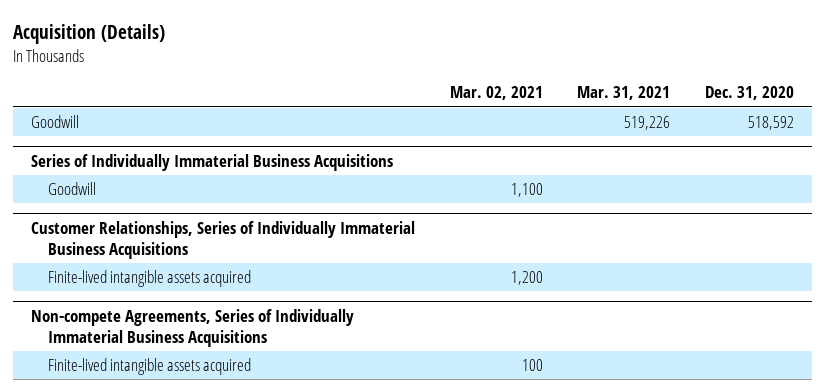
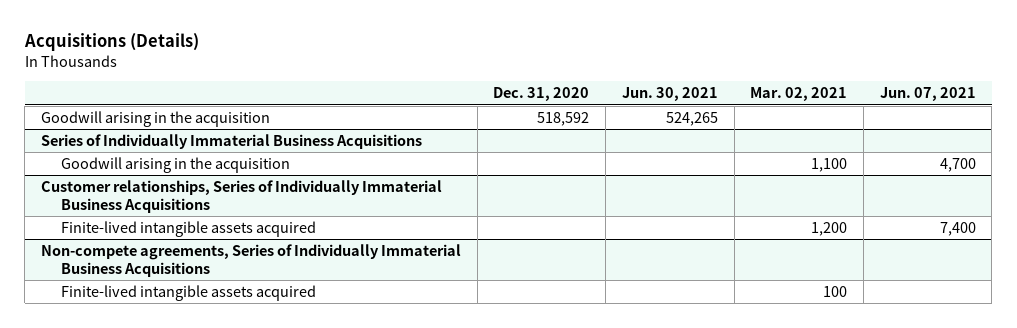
[13,24,166,45] Acquisition (Details) -> [23,33,199,52] Acquisitions (Details)
[577,86,671,101] Mar. 31, 2021 -> none
none -> [621,87,718,102] Jun. 30, 2021
none -> [879,87,976,102] Jun. 07, 2021
[30,114,79,128] Goodwill -> [41,110,271,127] Goodwill arising in the acquisition
[48,181,97,195] Goodwill -> [60,156,290,173] Goodwill arising in the acquisition
[30,220,415,260] Customer Relationships, Series of Individually Immaterial Business Acquisitions -> [41,179,443,213] Customer relationships, Series of Individually Immaterial Business Acquisitions
[30,308,354,348] Non-compete Agreements, Series of Individually Immaterial Business Acquisitions -> [41,243,462,277] Non-compete agreements, Series of Individually Immaterial Business Acquisitions

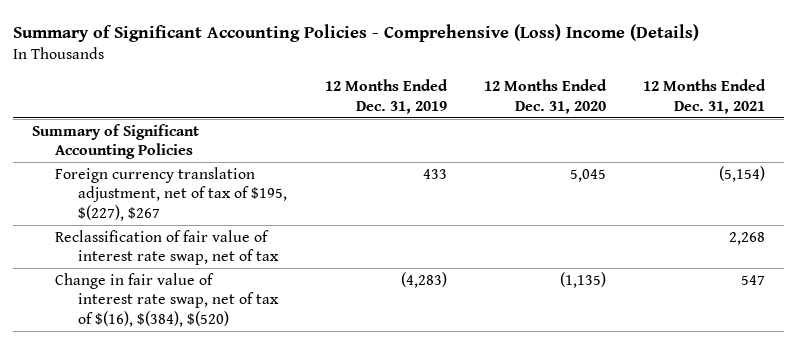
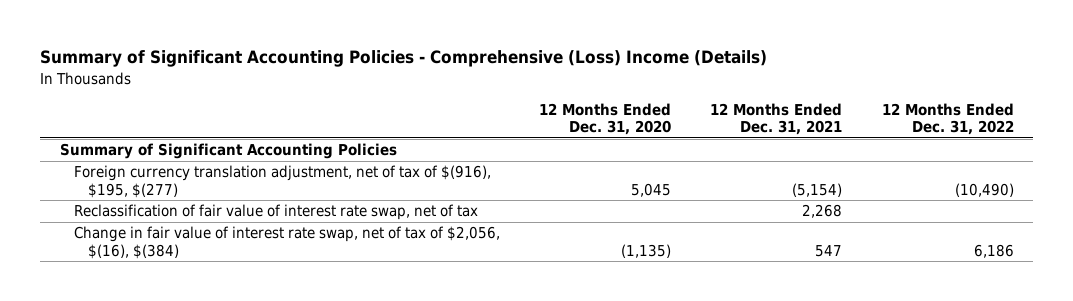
[324,79,448,114] 12 Months Ended Dec. 31, 2019 -> none
none -> [881,102,1014,136] 12 Months Ended Dec. 31, 2022
[55,166,288,221] Foreign currency translation adjustment, net of tax of $195, $(227), $267 -> [73,165,491,198] Foreign currency translation adjustment, net of tax of $(916), $195, $(277)
[55,272,280,327] Change in fair value of interest rate swap, net of tax of $(16), $(384), $(520) -> [73,226,500,259] Change in fair value of interest rate swap, net of tax of $2,056, $(16), $(384)

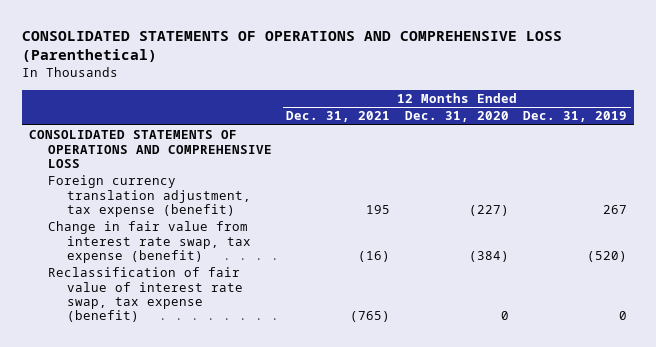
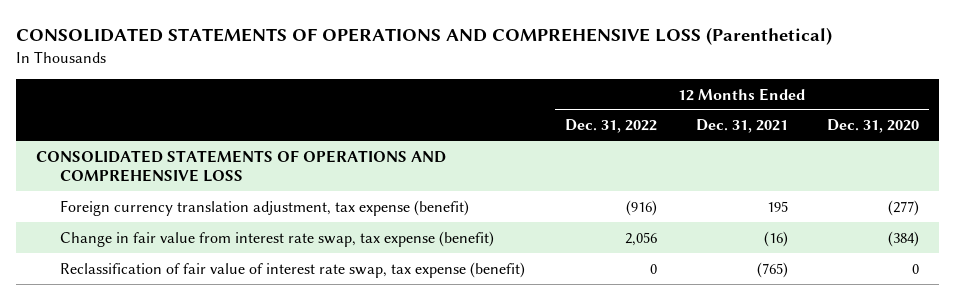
[523,111,628,123] Dec. 31, 2019 -> none
none -> [564,119,657,134] Dec. 31, 2022
[468,204,509,216] (227) -> [888,199,920,216] (277)

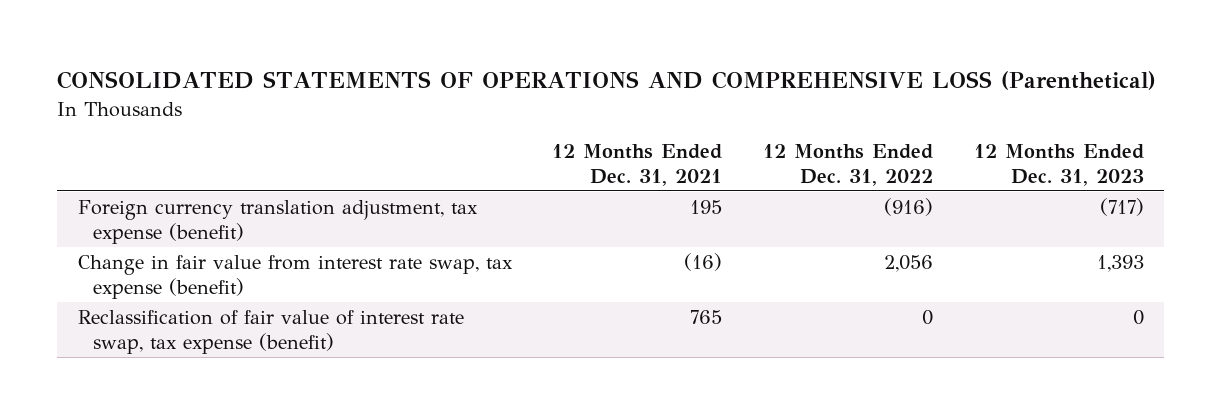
[827,119,920,134] Dec. 31, 2020 -> none
none -> [973,143,1144,186] 12 Months Ended Dec. 31, 2023
[35,149,446,183] CONSOLIDATED STATEMENTS OF OPERATIONS AND COMPREHENSIVE LOSS -> none
[756,261,788,278] (765) -> [690,310,723,325] 765

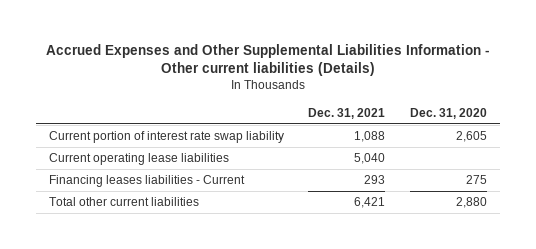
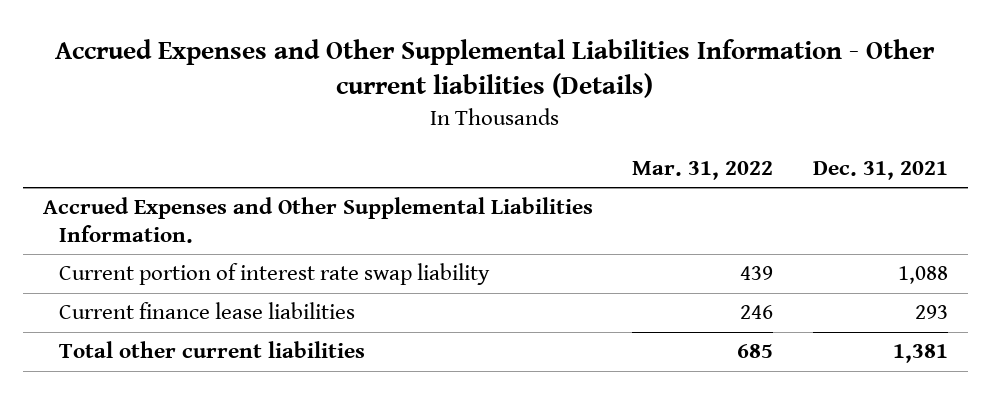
[410,107,488,119] Dec. 31, 2020 -> none
none -> [632,160,774,180] Mar. 31, 2022
none -> [42,197,593,243] Accrued Expenses and Other Supplemental Liabilities Information.
[48,153,229,166] Current operating lease liabilities -> none
[48,175,245,188] Financing leases liabilities - Current -> [59,302,356,320] Current finance lease liabilities
[354,197,386,209] 6,421 -> [893,344,949,364] 1,381

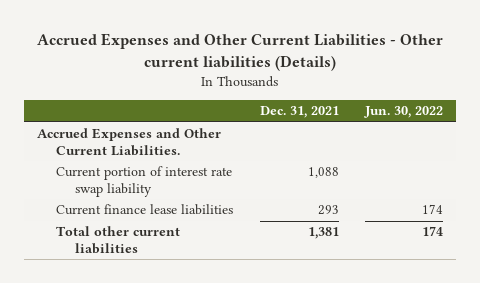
[55,38,936,99] Accrued Expenses and Other Supplemental Liabilities Information - Other current liabilities (Details) -> [36,33,443,72] Accrued Expenses and Other Current Liabilities - Other current liabilities (Details)
[632,160,774,180] Mar. 31, 2022 -> none
none -> [363,106,443,119] Jun. 30, 2022
[42,197,593,243] Accrued Expenses and Other Supplemental Liabilities Information. -> [36,128,221,156] Accrued Expenses and Other Current Liabilities.

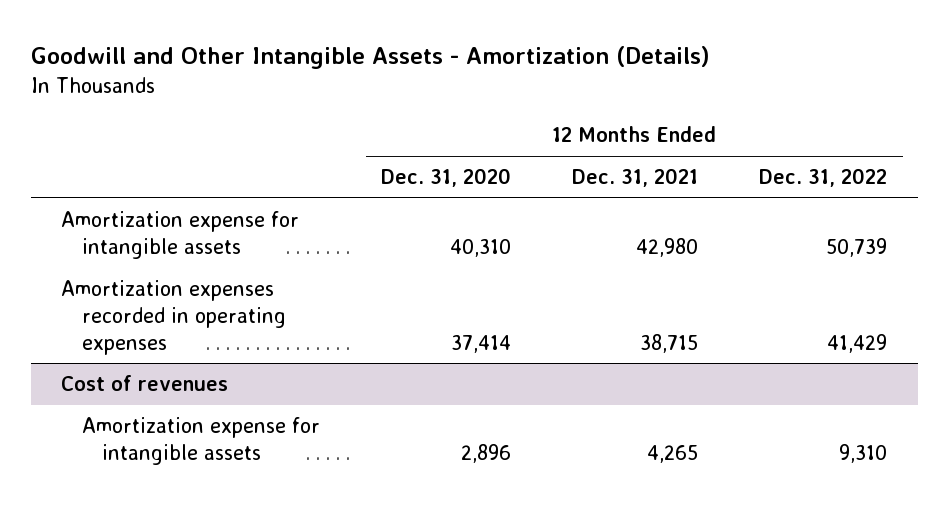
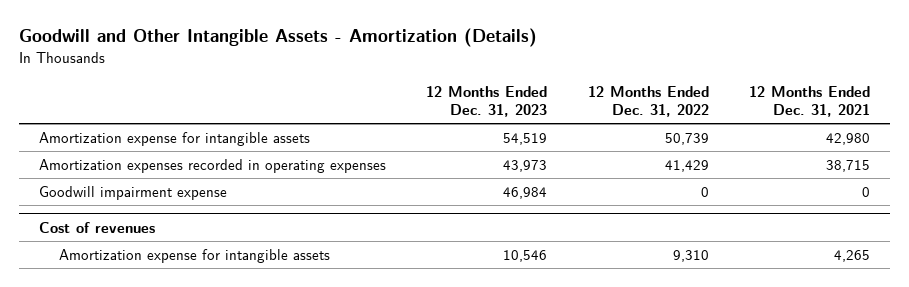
[380,168,511,188] Dec. 31, 2020 -> none
none -> [426,86,548,117] 12 Months Ended Dec. 31, 2023
none -> [38,185,227,200] Goodwill impairment expense

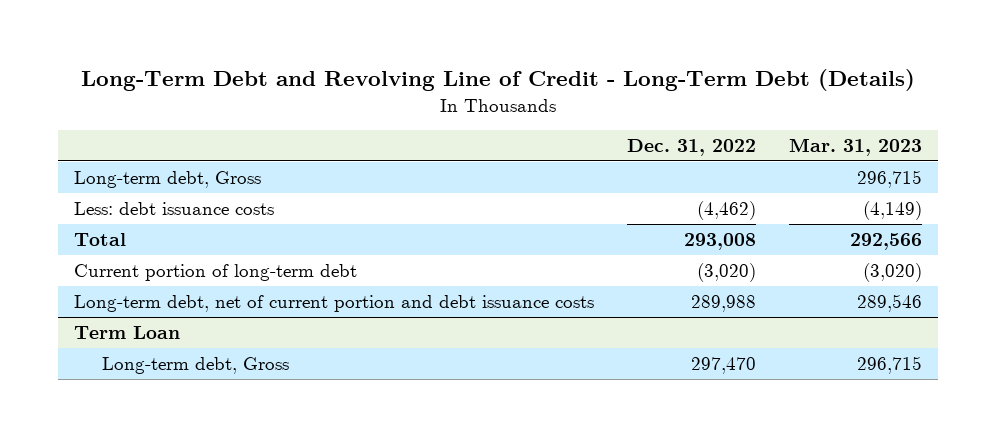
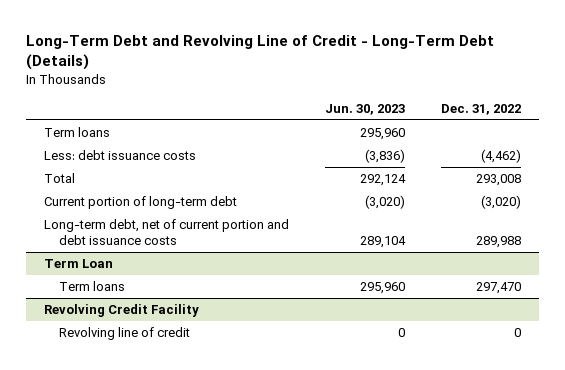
[788,137,922,156] Mar. 31, 2023 -> none
none -> [325,103,406,115] Jun. 30, 2023
[73,170,261,188] Long-term debt, Gross -> [43,127,110,138] Term loans
[102,356,290,374] Long-term debt, Gross -> [58,281,125,292] Term loans
none -> [43,304,199,318] Revolving Credit Facility
none -> [58,327,190,341] Revolving line of credit

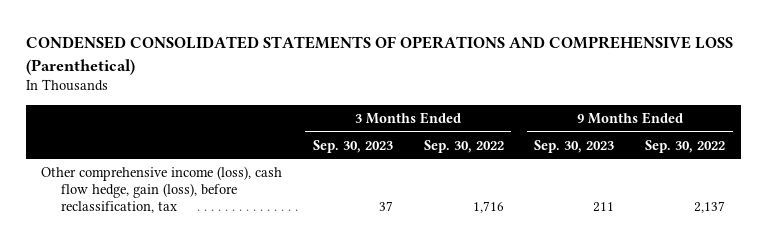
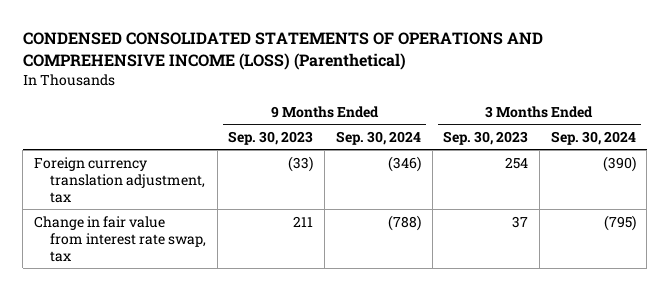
[25,36,733,75] CONDENSED CONSOLIDATED STATEMENTS OF OPERATIONS AND COMPREHENSIVE LOSS (Parenthetical) -> [22,32,543,71] CONDENSED CONSOLIDATED STATEMENTS OF OPERATIONS AND COMPREHENSIVE INCOME (LOSS) (Parenthetical)
[423,139,504,153] Sep. 30, 2022 -> none
[645,139,726,153] Sep. 30, 2022 -> none
none -> [335,130,421,145] Sep. 30, 2024
none -> [550,130,636,145] Sep. 30, 2024
none -> [33,156,206,203] Foreign currency translation adjustment, tax
[41,166,283,213] Other comprehensive income (loss), cash flow hedge, gain (loss), before reclassification, tax -> [33,215,207,262] Change in fair value from interest rate swap, tax

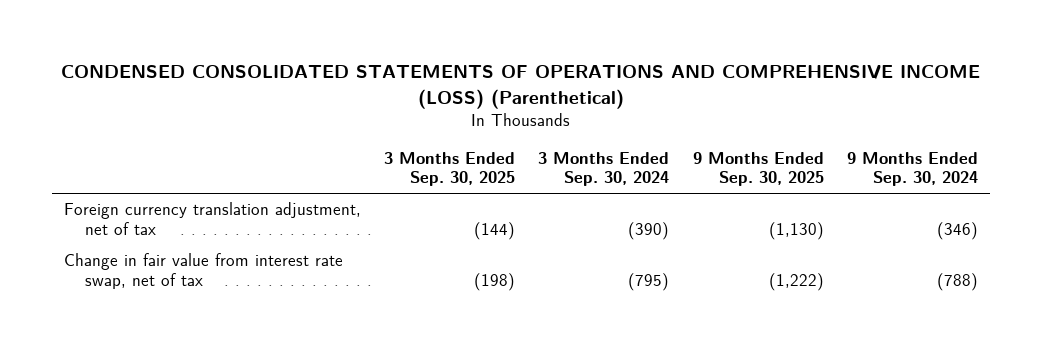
[228,130,314,145] Sep. 30, 2023 -> none
[443,130,529,145] Sep. 30, 2023 -> none
none -> [383,152,515,187] 3 Months Ended Sep. 30, 2025
none -> [692,152,824,187] 9 Months Ended Sep. 30, 2025
[33,156,206,203] Foreign currency translation adjustment, tax -> [63,202,361,235] Foreign currency translation adjustment, net of tax
[33,215,207,262] Change in fair value from interest rate swap, tax -> [63,253,343,289] Change in fair value from interest rate swap, net of tax

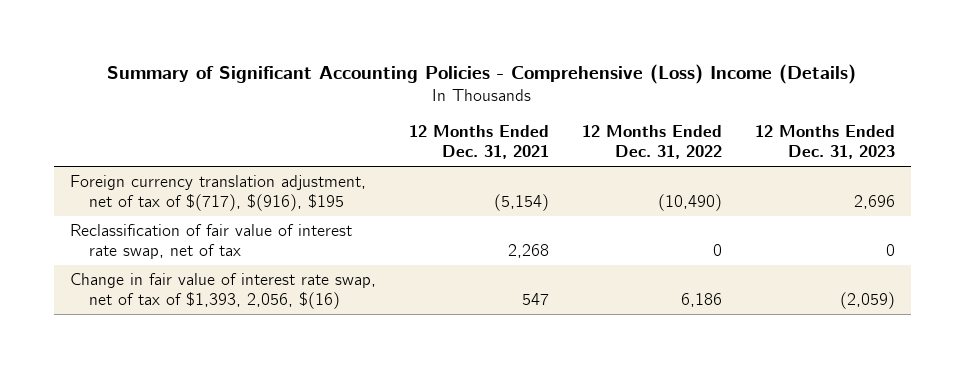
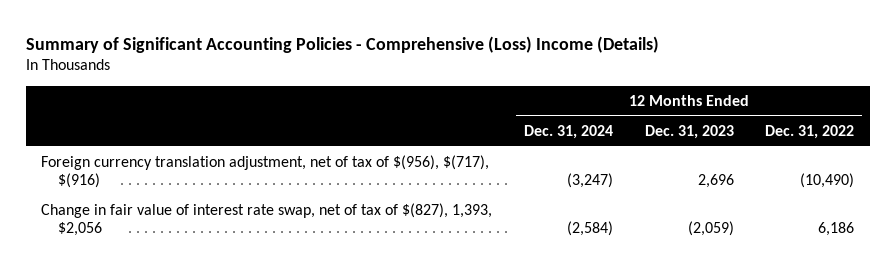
[409,125,550,160] 12 Months Ended Dec. 31, 2021 -> none
none -> [524,124,614,139] Dec. 31, 2024
[70,224,353,259] Reclassification of fair value of interest rate swap, net of tax -> none
[70,175,367,211] Foreign currency translation adjustment, net of tax of $(717), $(916), $195 -> [41,155,490,188] Foreign currency translation adjustment, net of tax of $(956), $(717), $(916)
[70,273,377,309] Change in fair value of interest rate swap, net of tax of $1,393, 2,056, $(16) -> [41,203,493,236] Change in fair value of interest rate swap, net of tax of $(827), 1,393, $2,056

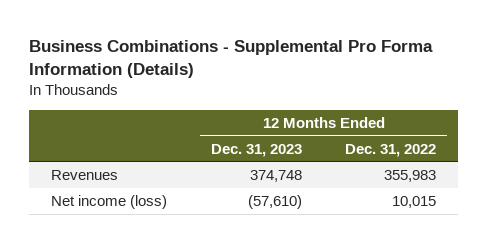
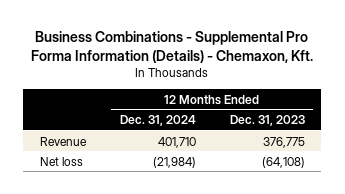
[29,40,434,79] Business Combinations - Supplemental Pro Forma Information (Details) -> [31,31,314,63] Business Combinations - Supplemental Pro Forma Information (Details) - Chemaxon, Kft.
[345,143,437,157] Dec. 31, 2022 -> none
none -> [119,115,196,127] Dec. 31, 2024
[51,169,119,180] Revenues -> none
none -> [40,136,88,146] Revenue
[51,194,168,209] Net income (loss) -> [40,156,84,166] Net loss
[247,194,302,209] (57,610) -> [261,156,305,168] (64,108)

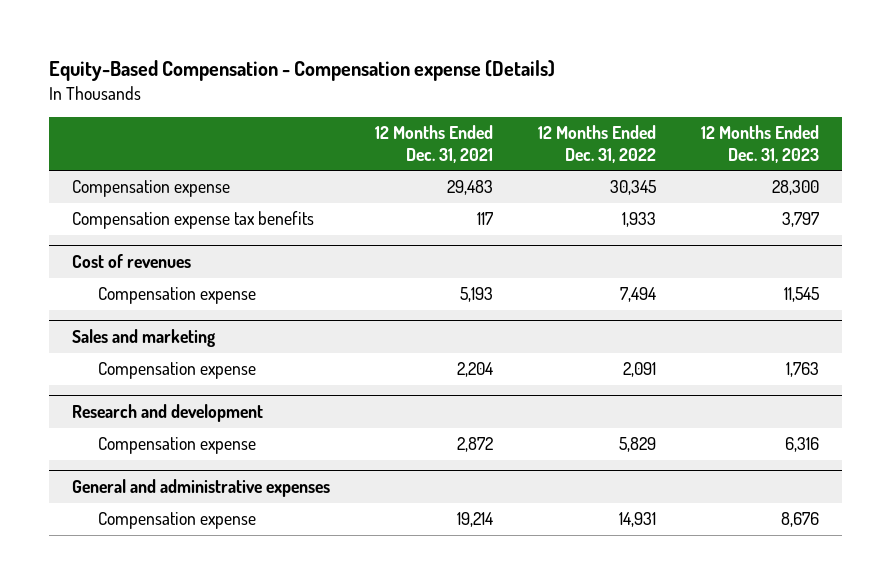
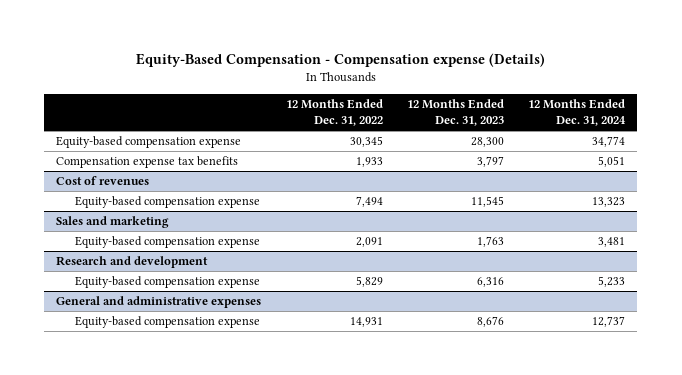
[374,125,493,163] 12 Months Ended Dec. 31, 2021 -> none
none -> [528,98,627,127] 12 Months Ended Dec. 31, 2024
[71,180,230,198] Compensation expense -> [56,136,242,149] Equity-based compensation expense
[97,287,256,305] Compensation expense -> [75,196,261,209] Equity-based compensation expense
[97,362,256,380] Compensation expense -> [75,236,261,249] Equity-based compensation expense
[97,437,256,455] Compensation expense -> [75,276,261,289] Equity-based compensation expense
[97,512,256,530] Compensation expense -> [75,316,261,329] Equity-based compensation expense

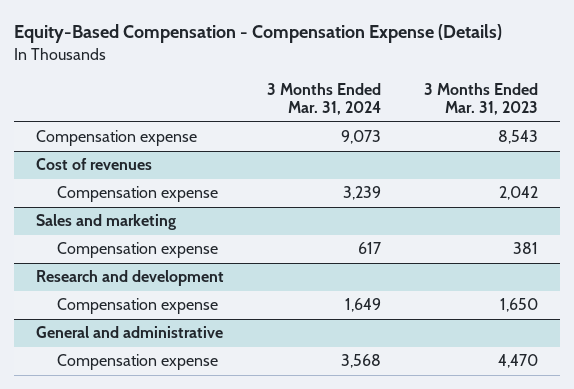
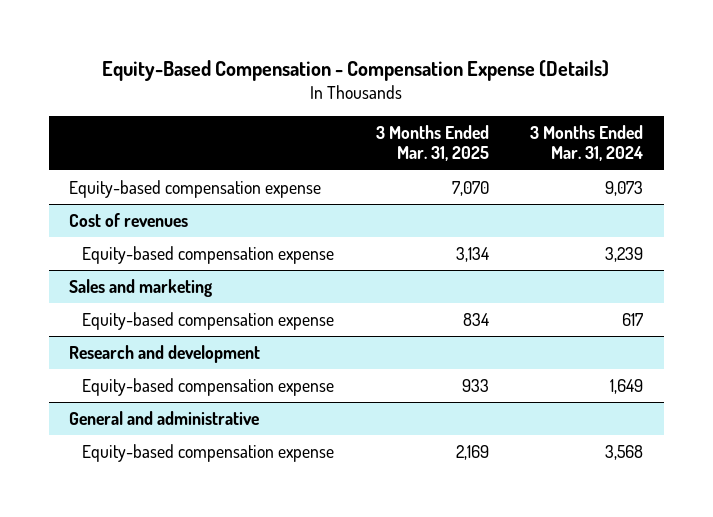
[424,82,539,116] 3 Months Ended Mar. 31, 2023 -> none
none -> [375,125,489,162] 3 Months Ended Mar. 31, 2025
[35,130,197,147] Compensation expense -> [69,180,322,199] Equity-based compensation expense
[56,186,218,203] Compensation expense -> [81,246,334,265] Equity-based compensation expense
[56,242,218,259] Compensation expense -> [81,312,334,331] Equity-based compensation expense
[56,298,218,315] Compensation expense -> [81,378,334,397] Equity-based compensation expense
[56,354,218,371] Compensation expense -> [81,444,334,463] Equity-based compensation expense

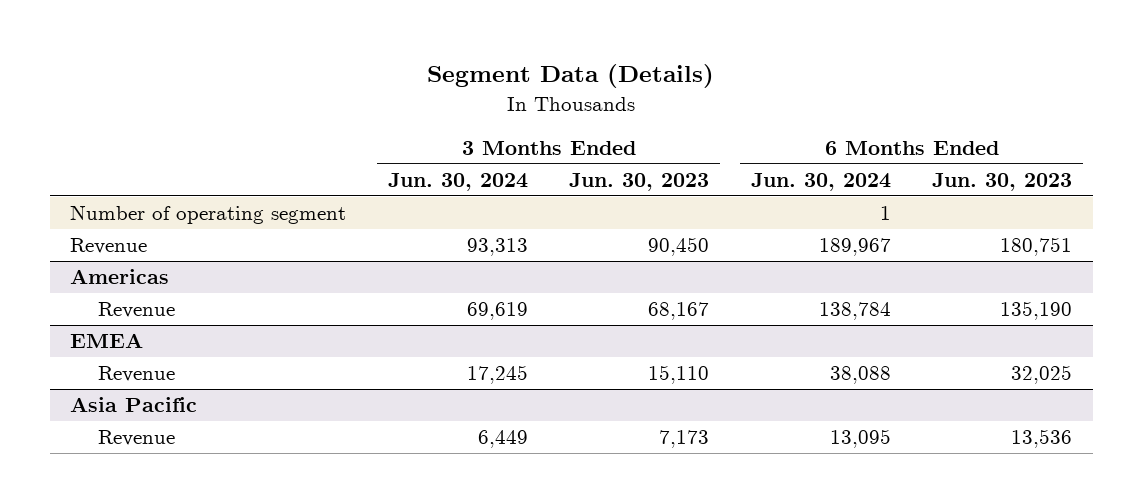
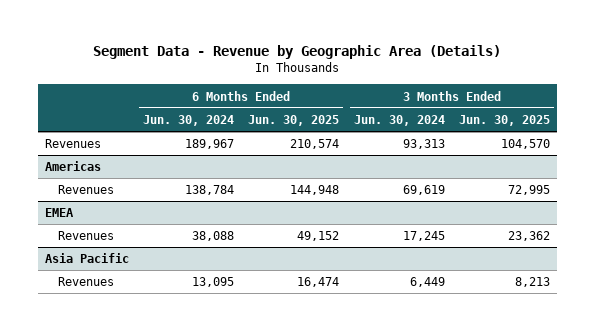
[427,64,715,89] Segment Data (Details) -> [93,45,502,60] Segment Data - Revenue by Geographic Area (Details)
[569,172,710,191] Jun. 30, 2023 -> none
[932,172,1073,191] Jun. 30, 2023 -> none
none -> [248,114,340,126] Jun. 30, 2025
none -> [459,114,551,126] Jun. 30, 2025
[70,205,347,225] Number of operating segment -> none
[70,238,148,255] Revenue -> [44,139,101,149] Revenues
[97,302,175,319] Revenue -> [57,185,114,195] Revenues
[97,366,175,383] Revenue -> [57,231,114,241] Revenues
[97,430,175,447] Revenue -> [57,277,114,287] Revenues

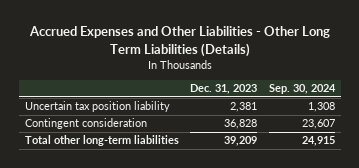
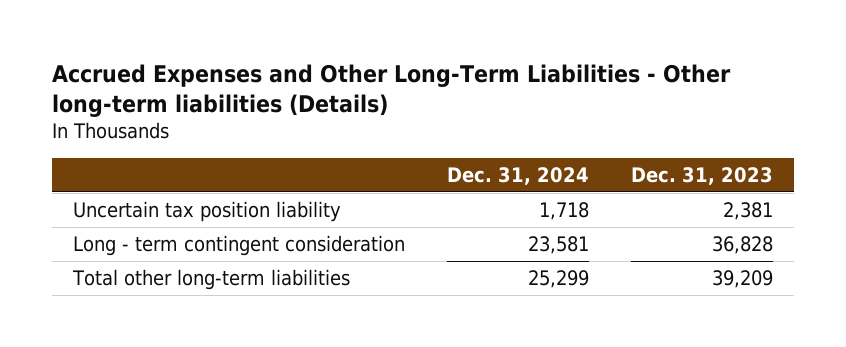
[28,26,330,57] Accrued Expenses and Other Liabilities - Other Long Term Liabilities (Details) -> [51,64,731,118] Accrued Expenses and Other Long-Term Liabilities - Other long-term liabilities (Details)
[268,84,336,95] Sep. 30, 2024 -> none
none -> [446,166,589,185] Dec. 31, 2024
[24,118,147,130] Contingent consideration -> [72,235,405,257] Long - term contingent consideration

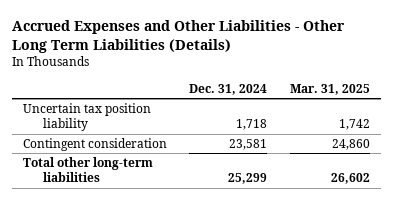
[51,64,731,118] Accrued Expenses and Other Long-Term Liabilities - Other long-term liabilities (Details) -> [11,19,345,53] Accrued Expenses and Other Liabilities - Other Long Term Liabilities (Details)
[630,166,773,185] Dec. 31, 2023 -> none
none -> [289,83,370,95] Mar. 31, 2025
[72,235,405,257] Long - term contingent consideration -> [23,138,168,152] Contingent consideration

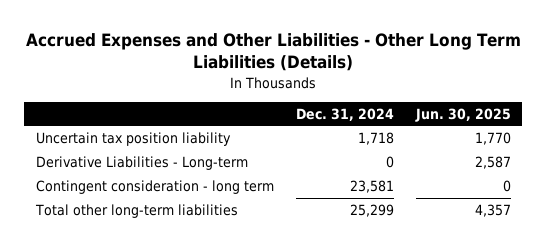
[289,83,370,95] Mar. 31, 2025 -> none
none -> [415,107,512,122] Jun. 30, 2025
none -> [35,155,248,170] Derivative Liabilities - Long-term
[23,138,168,152] Contingent consideration -> [35,179,274,194] Contingent consideration - long term

